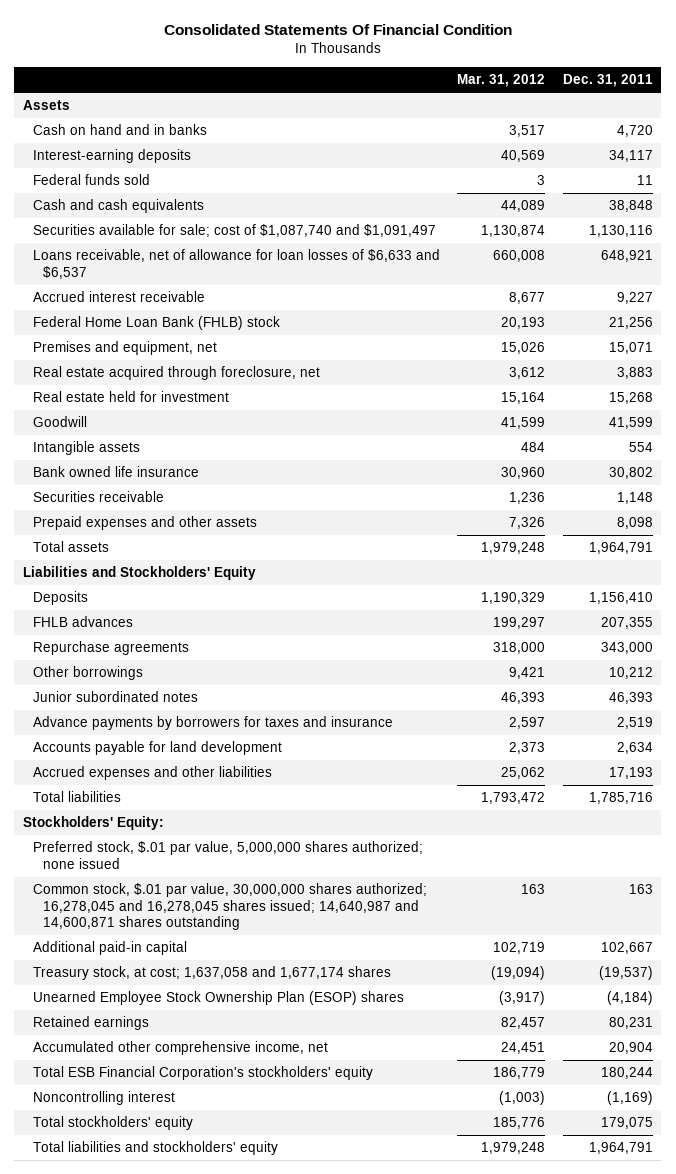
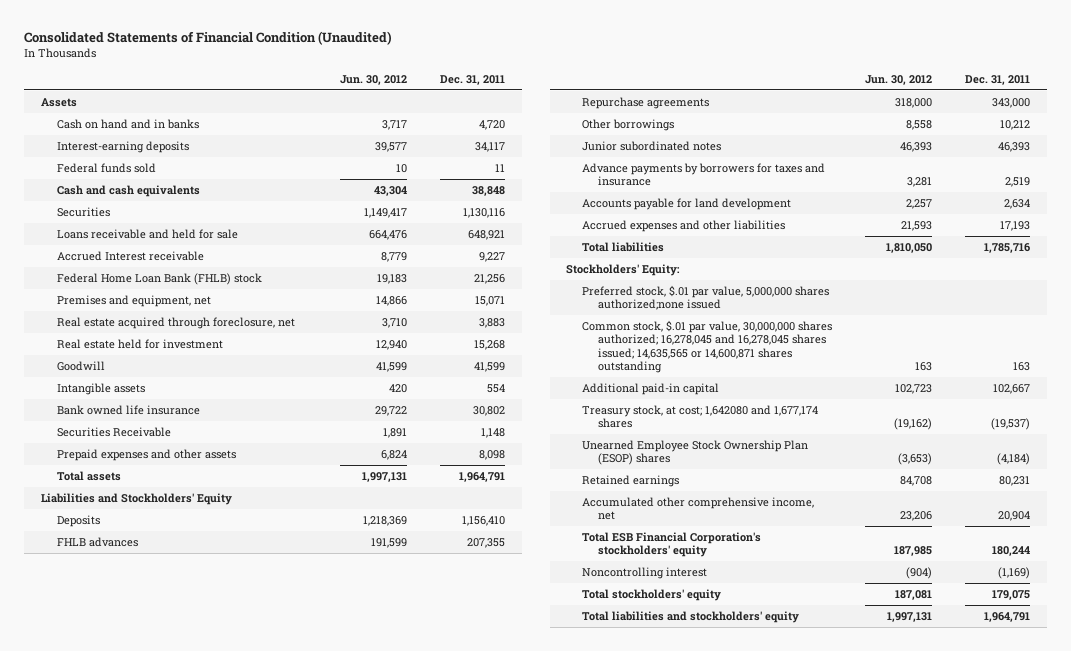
[163,24,512,36] Consolidated Statements Of Financial Condition -> [24,30,393,45] Consolidated Statements of Financial Condition (Unaudited)
[457,74,546,88] Mar. 31, 2012 -> none
none -> [339,74,407,85] Jun. 30, 2012
[32,224,436,238] Securities available for sale; cost of $1,087,740 and $1,091,497 -> [56,206,110,217] Securities
[32,249,440,279] Loans receivable, net of allowance for loan losses of $6,633 and $6,537 -> [56,228,238,239] Loans receivable and held for sale
[32,291,205,303] Accrued interest receivable -> [56,250,204,261] Accrued Interest receivable
[32,491,164,503] Securities receivable -> [56,426,171,437] Securities Receivable
[32,841,423,869] Preferred stock, $.01 par value, 5,000,000 shares authorized; none issued -> [582,284,830,311] Preferred stock, $.01 par value, 5,000,000 shares authorized;none issued
[32,883,427,931] Common stock, $.01 par value, 30,000,000 shares authorized; 16,278,045 and 16,278,045 shares issued; 14,640,987 and 14,600,871 shares outstanding -> [582,319,833,374] Common stock, $.01 par value, 30,000,000 shares authorized; 16,278,045 and 16,278,045 shares issued; 14,635,565 or 14,600,871 shares outstanding
[32,966,391,981] Treasury stock, at cost; 1,637,058 and 1,677,174 shares -> [582,404,819,429] Treasury stock, at cost; 1,642080 and 1,677,174 shares

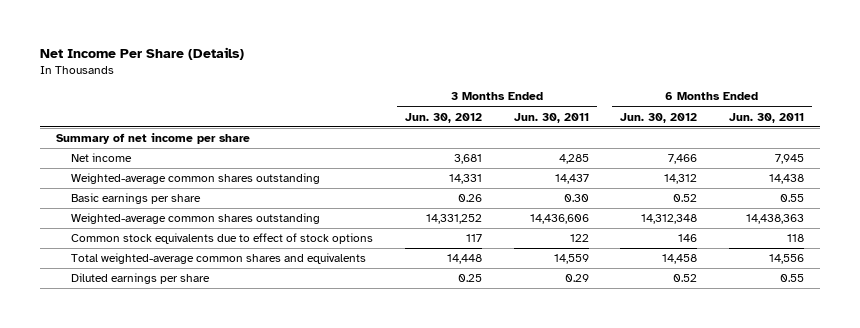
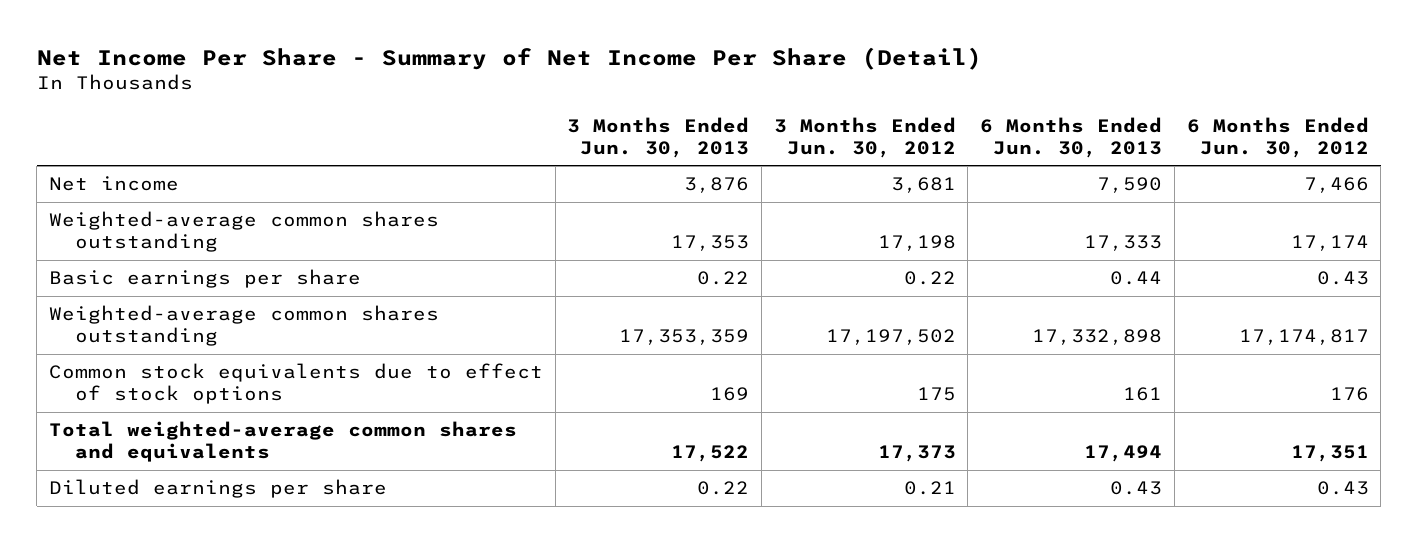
[39,47,244,61] Net Income Per Share (Details) -> [36,46,982,70] Net Income Per Share - Summary of Net Income Per Share (Detail)
[513,112,589,123] Jun. 30, 2011 -> none
[729,112,805,123] Jun. 30, 2011 -> none
none -> [567,116,750,158] 3 Months Ended Jun. 30, 2013
none -> [980,116,1163,158] 6 Months Ended Jun. 30, 2013
[55,133,250,145] Summary of net income per share -> none
[448,174,482,185] 14,331 -> [877,235,956,252] 17,198
[664,174,698,185] 14,312 -> [1290,235,1369,252] 17,174
[457,194,482,203] 0.26 -> [903,271,956,286] 0.22
[673,194,698,203] 0.52 -> [1316,271,1369,286] 0.43
[425,214,482,225] 14,331,252 -> [825,329,956,346] 17,197,502
[641,214,698,225] 14,312,348 -> [1238,329,1369,346] 17,174,817
[465,234,482,243] 117 -> [916,387,956,402] 175
[678,234,698,243] 146 -> [1329,387,1369,402] 176
[446,254,482,265] 14,448 -> [877,445,956,463] 17,373
[662,254,698,265] 14,458 -> [1290,445,1369,463] 17,351
[457,274,482,283] 0.25 -> [903,481,956,496] 0.21
[673,274,698,283] 0.52 -> [1316,481,1369,496] 0.43

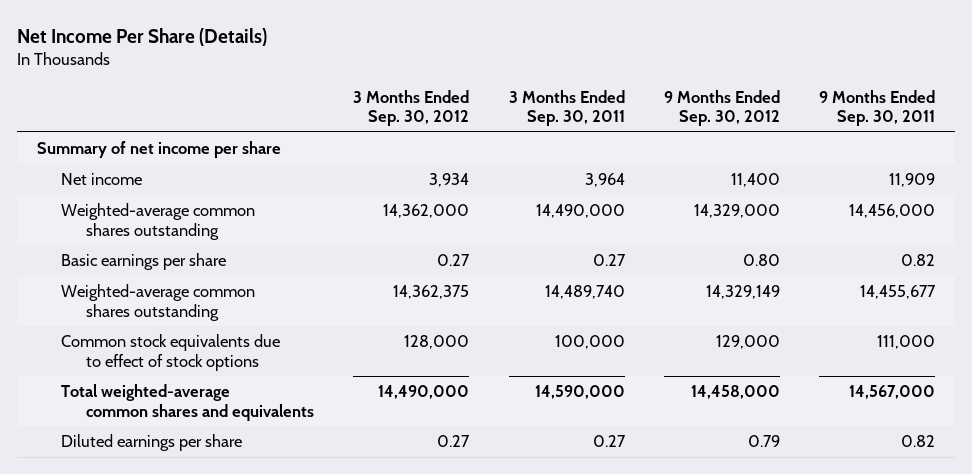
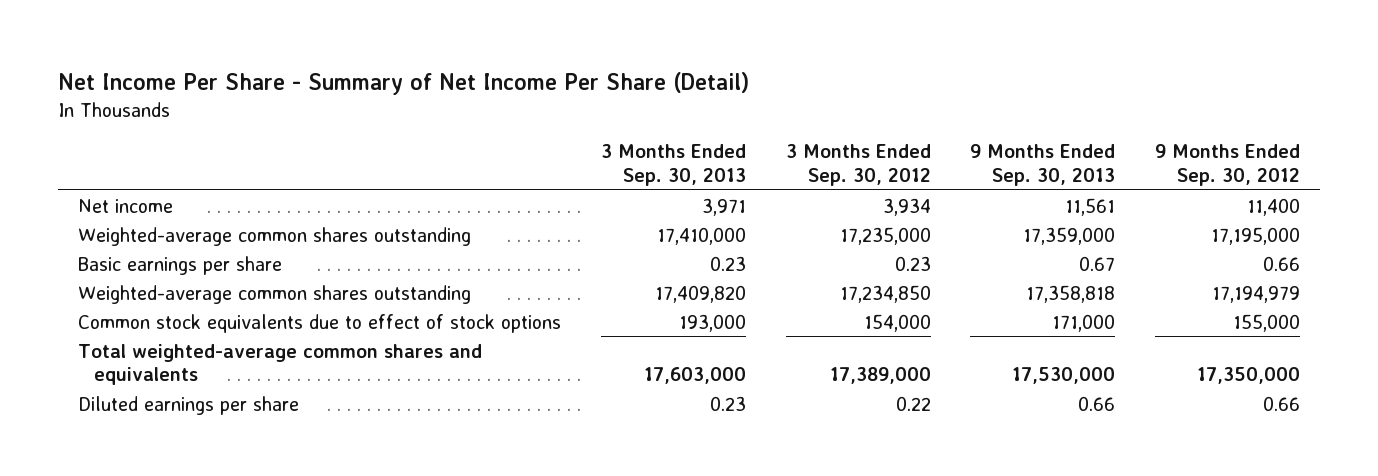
[16,27,267,46] Net Income Per Share (Details) -> [58,71,750,95] Net Income Per Share - Summary of Net Income Per Share (Detail)
[508,90,625,127] 3 Months Ended Sep. 30, 2011 -> none
[819,90,936,127] 9 Months Ended Sep. 30, 2011 -> none
none -> [600,144,746,186] 3 Months Ended Sep. 30, 2013
none -> [970,144,1116,186] 9 Months Ended Sep. 30, 2013
[36,141,281,159] Summary of net income per share -> none
[383,204,470,219] 14,362,000 -> [839,226,931,245] 17,235,000
[693,204,780,219] 14,329,000 -> [1210,226,1300,245] 17,195,000
[437,254,471,267] 0.27 -> [894,255,931,271] 0.23
[742,254,780,267] 0.80 -> [1262,255,1300,271] 0.66
[393,285,470,300] 14,362,375 -> [839,284,931,303] 17,234,850
[705,285,780,300] 14,329,149 -> [1211,285,1300,303] 17,194,979
[404,335,470,350] 128,000 -> [863,313,931,332] 154,000
[715,335,780,350] 129,000 -> [1232,313,1300,332] 155,000
[378,385,470,400] 14,490,000 -> [829,366,931,384] 17,389,000
[690,385,780,400] 14,458,000 -> [1196,366,1300,384] 17,350,000
[437,435,471,448] 0.27 -> [895,395,931,411] 0.22
[747,435,780,448] 0.79 -> [1262,395,1300,411] 0.66

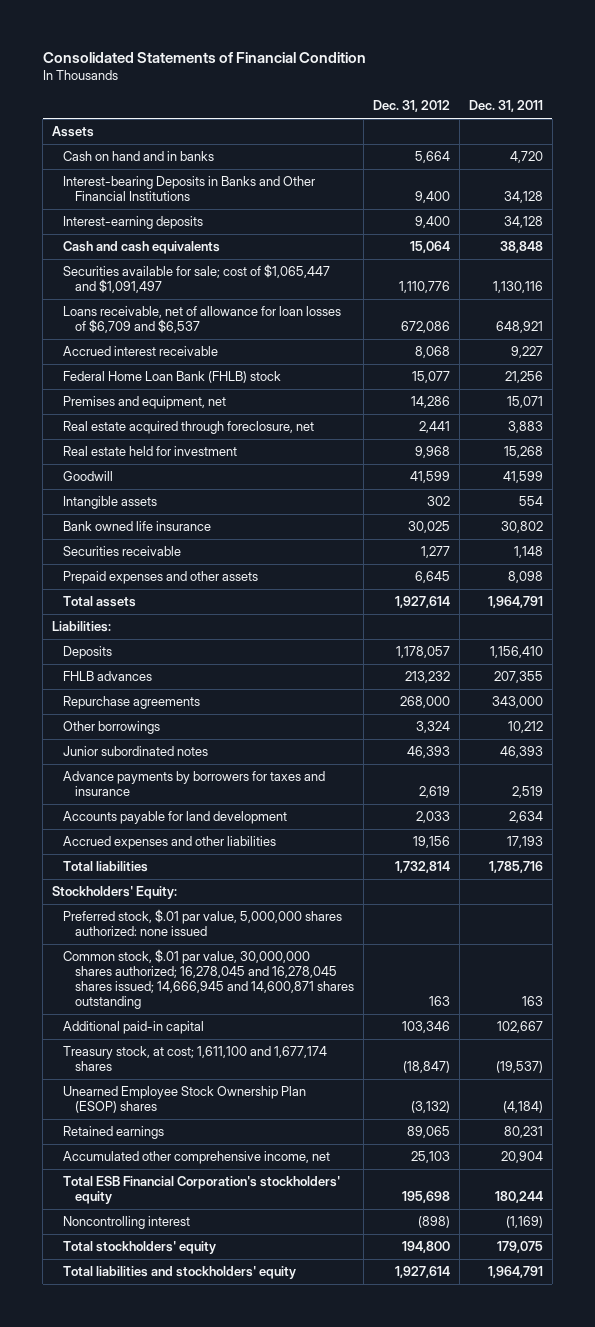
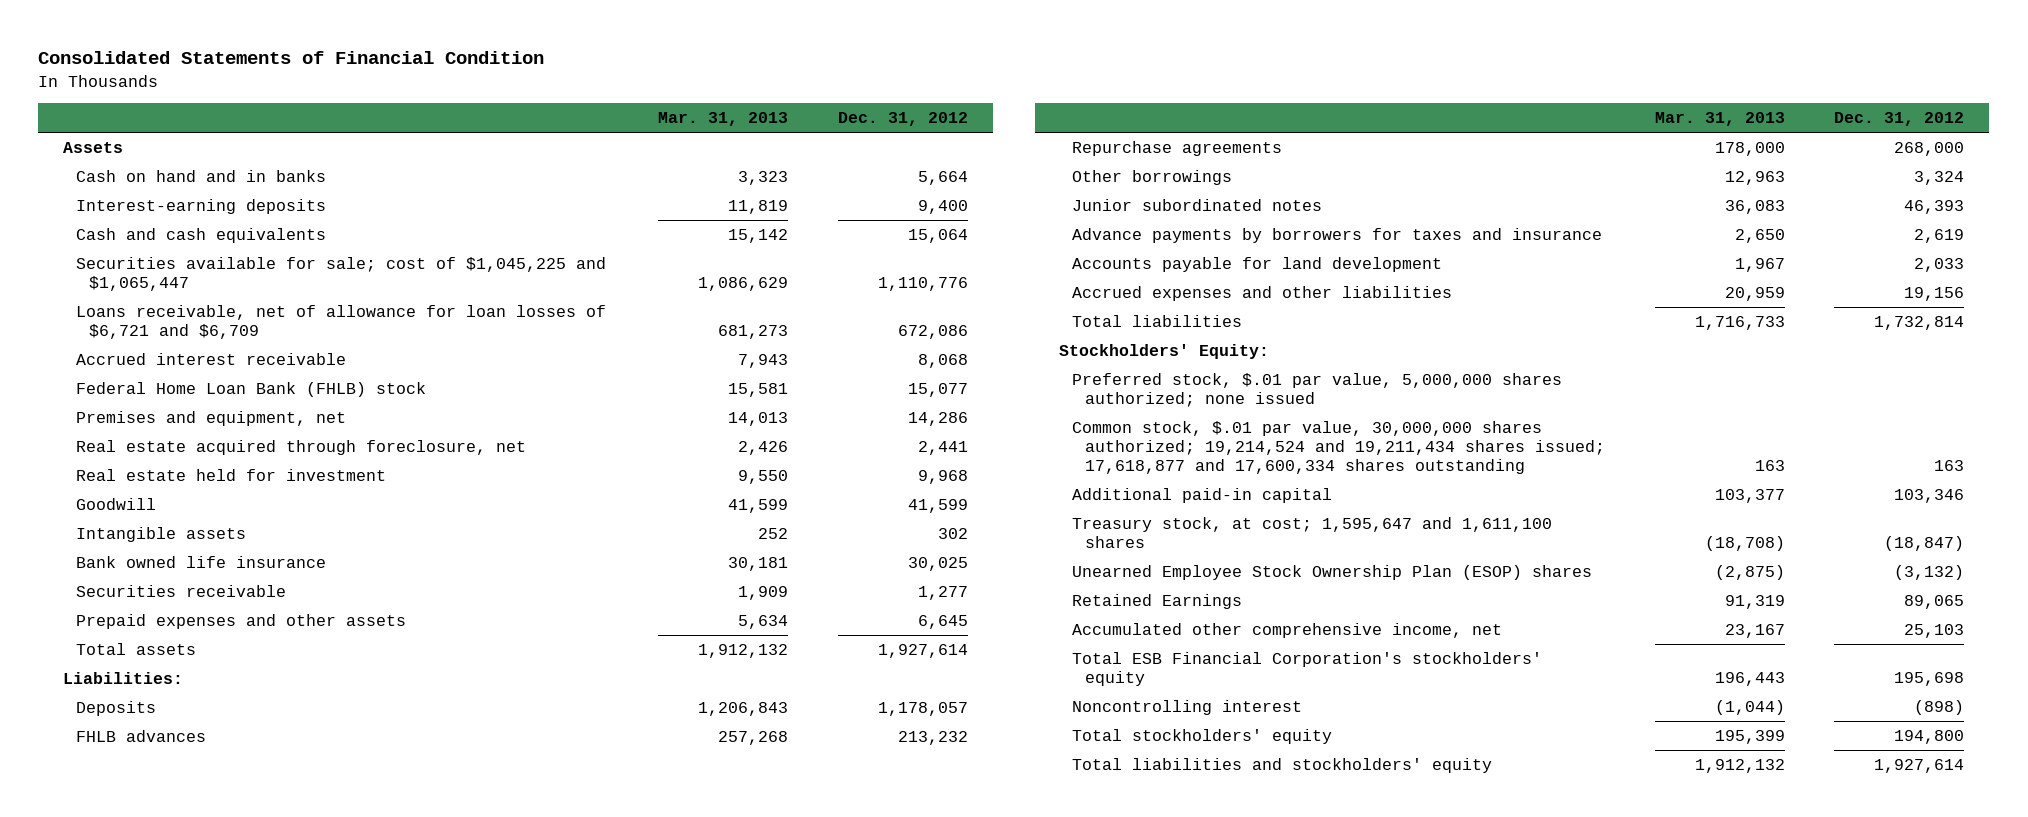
[468,100,543,113] Dec. 31, 2011 -> none
none -> [658,112,789,127] Mar. 31, 2013
[63,176,316,202] Interest-bearing Deposits in Banks and Other Financial Institutions -> none
[63,264,331,294] Securities available for sale; cost of $1,065,447 and $1,091,497 -> [75,256,606,292] Securities available for sale; cost of $1,045,225 and $1,065,447
[63,306,342,334] Loans receivable, net of allowance for loan losses of $6,709 and $6,537 -> [75,304,606,340] Loans receivable, net of allowance for loan losses of $6,721 and $6,709
[63,909,343,937] Preferred stock, $.01 par value, 5,000,000 shares authorized: none issued -> [1072,372,1563,408] Preferred stock, $.01 par value, 5,000,000 shares authorized; none issued
[63,949,354,1010] Common stock, $.01 par value, 30,000,000 shares authorized; 16,278,045 and 16,278,045 shares issued; 14,666,945 and 14,600,871 shares outstanding -> [1072,420,1605,475] Common stock, $.01 par value, 30,000,000 shares authorized; 19,214,524 and 19,211,434 shares issued; 17,618,877 and 17,600,334 shares outstanding
[63,1046,328,1072] Treasury stock, at cost; 1,611,100 and 1,677,174 shares -> [1072,516,1553,549] Treasury stock, at cost; 1,595,647 and 1,611,100 shares
[63,1126,165,1140] Retained earnings -> [1072,593,1243,609] Retained Earnings

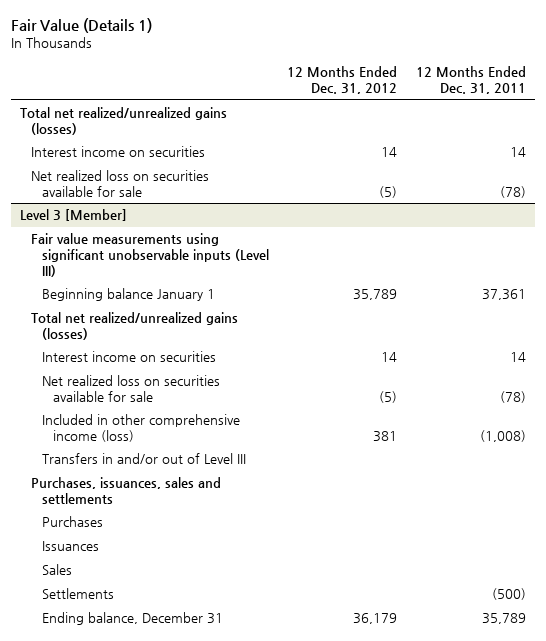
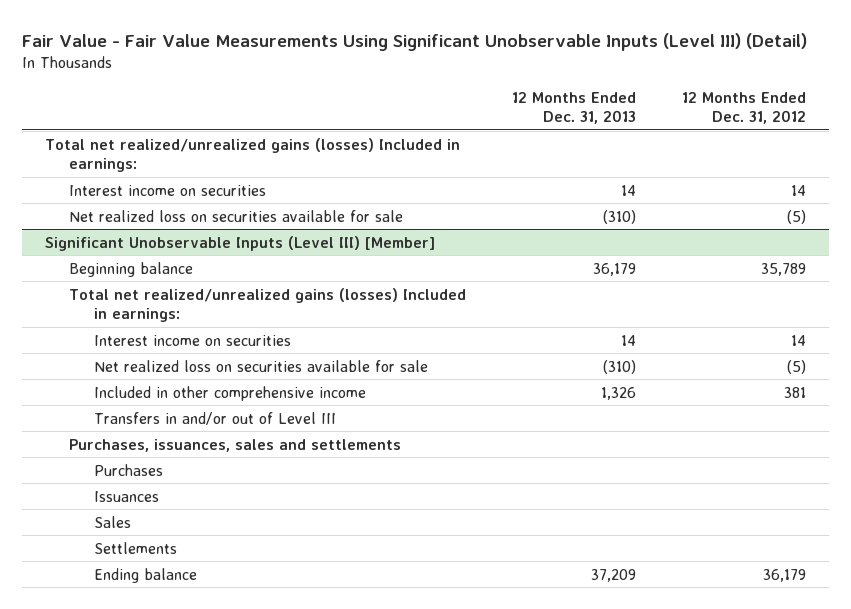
[10,18,152,34] Fair Value (Details 1) -> [21,32,807,51] Fair Value - Fair Value Measurements Using Significant Unobservable Inputs (Level III) (Detail)
[415,66,526,95] 12 Months Ended Dec. 31, 2011 -> none
none -> [512,91,637,124] 12 Months Ended Dec. 31, 2013
[19,107,227,135] Total net realized/unrealized gains (losses) -> [44,137,460,172] Total net realized/unrealized gains (losses) Included in earnings:
[19,209,127,222] Level 3 [Member] -> none
[30,233,269,277] Fair value measurements using significant unobservable inputs (Level III) -> none
none -> [44,235,435,251] Significant Unobservable Inputs (Level III) [Member]
[41,288,215,302] Beginning balance January 1 -> [69,261,194,277] Beginning balance
[30,312,238,340] Total net realized/unrealized gains (losses) -> [69,287,467,322] Total net realized/unrealized gains (losses) Included in earnings:
[41,414,240,442] Included in other comprehensive income (loss) -> [94,385,367,401] Included in other comprehensive income
[41,612,223,626] Ending balance, December 31 -> [94,567,198,583] Ending balance

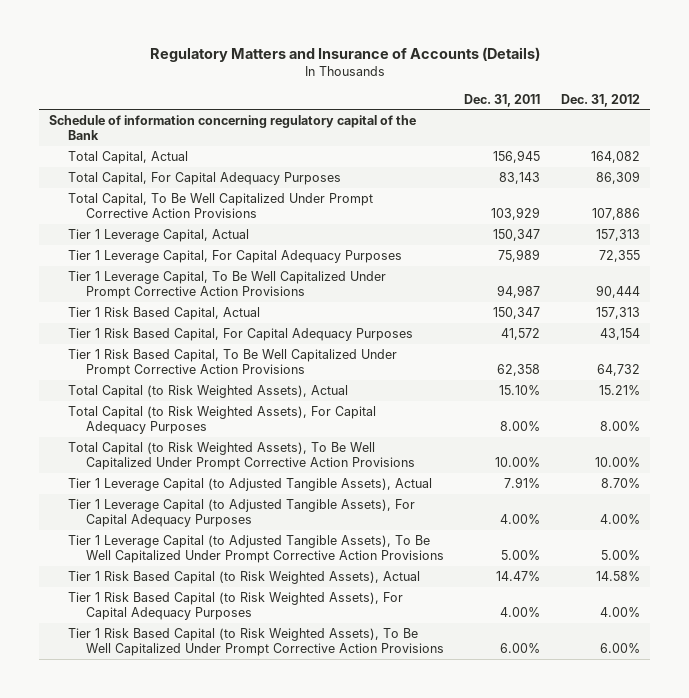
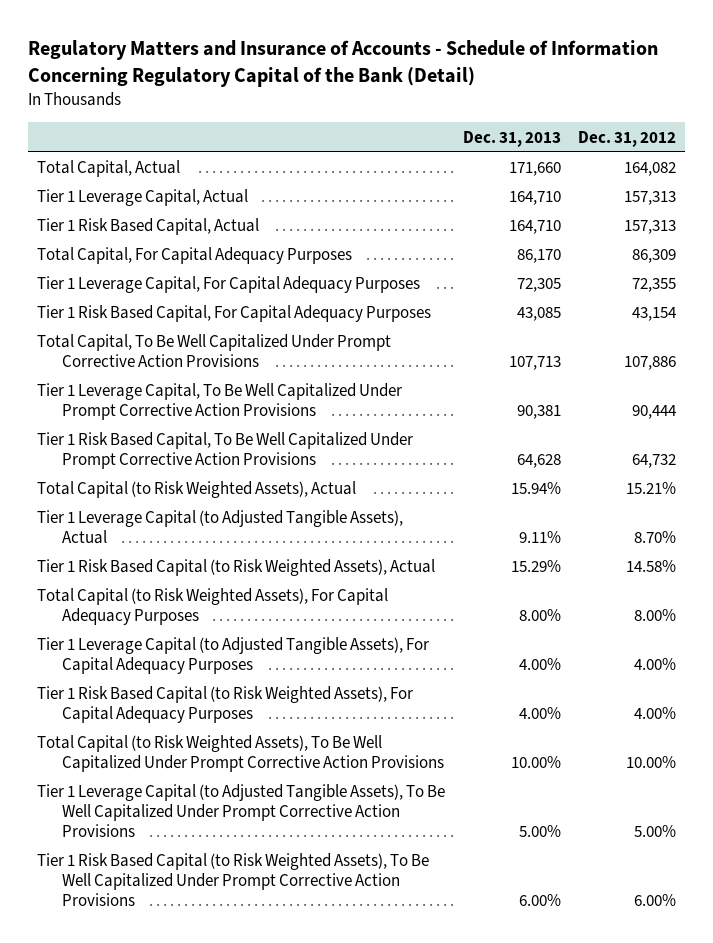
[149,46,540,62] Regulatory Matters and Insurance of Accounts (Details) -> [28,39,659,87] Regulatory Matters and Insurance of Accounts - Schedule of Information Concerning Regulatory Capital of the Bank (Detail)
[464,93,541,107] Dec. 31, 2011 -> none
none -> [462,130,561,147] Dec. 31, 2013
[49,114,417,141] Schedule of information concerning regulatory capital of the Bank -> none
[67,171,341,185] Total Capital, For Capital Adequacy Purposes -> [36,247,352,265] Total Capital, For Capital Adequacy Purposes
[67,249,402,263] Tier 1 Leverage Capital, For Capital Adequacy Purposes -> [36,276,420,294] Tier 1 Leverage Capital, For Capital Adequacy Purposes
[67,192,373,219] Total Capital, To Be Well Capitalized Under Prompt Corrective Action Provisions -> [36,334,391,368] Total Capital, To Be Well Capitalized Under Prompt Corrective Action Provisions
[67,270,386,300] Tier 1 Leverage Capital, To Be Well Capitalized Under Prompt Corrective Action Provisions -> [36,383,402,421] Tier 1 Leverage Capital, To Be Well Capitalized Under Prompt Corrective Action Provisions
[67,405,376,435] Total Capital (to Risk Weighted Assets), For Capital Adequacy Purposes -> [36,588,388,626] Total Capital (to Risk Weighted Assets), For Capital Adequacy Purposes
[67,498,415,528] Tier 1 Leverage Capital (to Adjusted Tangible Assets), For Capital Adequacy Purposes -> [36,637,429,675] Tier 1 Leverage Capital (to Adjusted Tangible Assets), For Capital Adequacy Purposes
[67,441,416,471] Total Capital (to Risk Weighted Assets), To Be Well Capitalized Under Prompt Corrective Action Provisions -> [36,735,444,773] Total Capital (to Risk Weighted Assets), To Be Well Capitalized Under Prompt Corrective Action Provisions
[67,534,445,564] Tier 1 Leverage Capital (to Adjusted Tangible Assets), To Be Well Capitalized Under Prompt Corrective Action Provisions -> [36,784,445,838] Tier 1 Leverage Capital (to Adjusted Tangible Assets), To Be Well Capitalized Under Prompt Corrective Action Provisions

